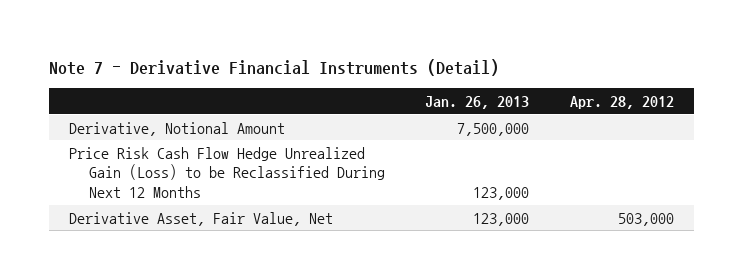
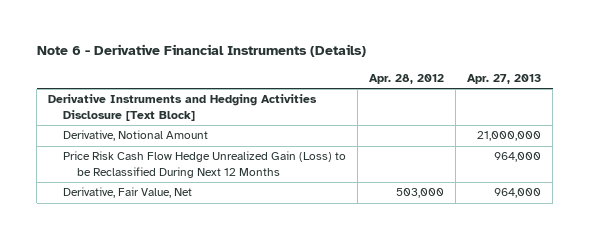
[48,58,499,76] Note 7 - Derivative Financial Instruments (Detail) -> [36,44,366,58] Note 6 - Derivative Financial Instruments (Details)
[425,96,530,110] Jan. 26, 2013 -> none
none -> [467,73,542,84] Apr. 27, 2013
none -> [48,94,318,121] Derivative Instruments and Hedging Activities Disclosure [Text Block]
[69,211,334,226] Derivative Asset, Fair Value, Net -> [62,187,192,199] Derivative, Fair Value, Net

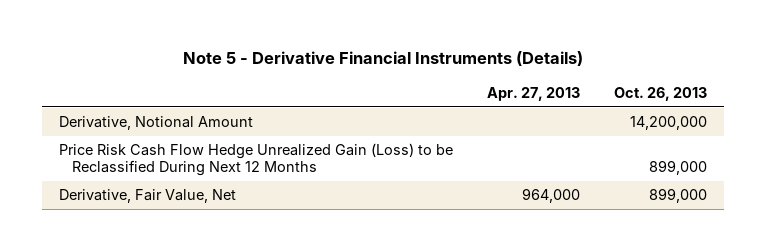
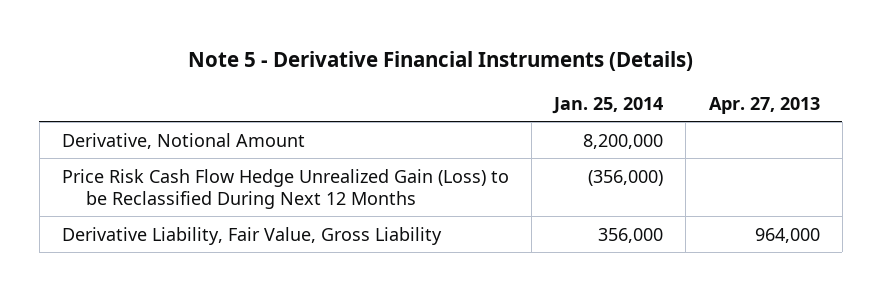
[613,86,707,101] Oct. 26, 2013 -> none
none -> [552,96,664,114] Jan. 25, 2014
[58,189,236,204] Derivative, Fair Value, Net -> [62,226,443,245] Derivative Liability, Fair Value, Gross Liability

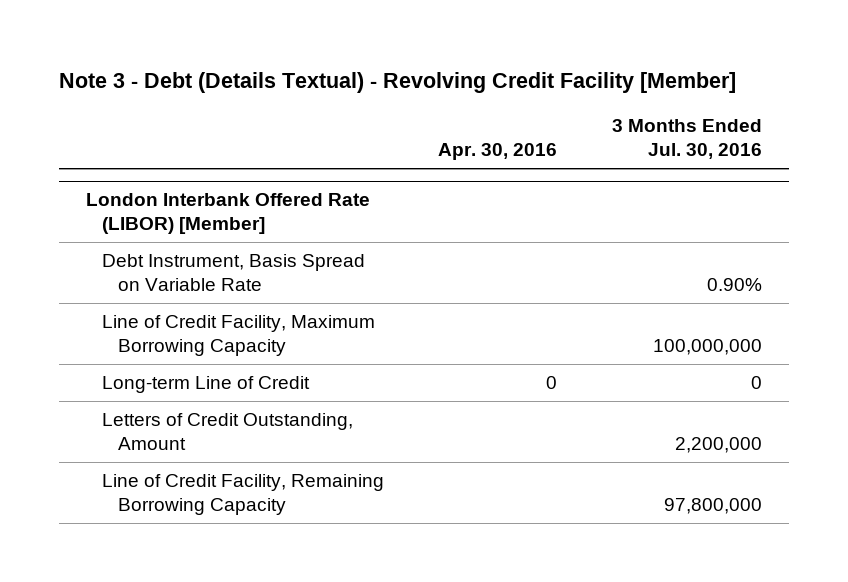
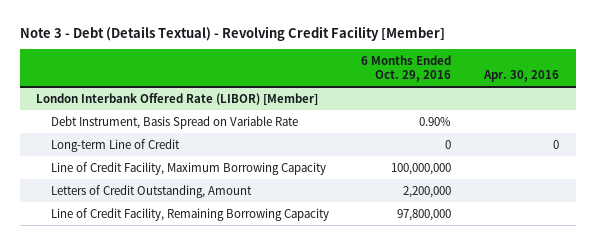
[611,119,762,160] 3 Months Ended Jul. 30, 2016 -> none
none -> [361,54,452,82] 6 Months Ended Oct. 29, 2016
[102,315,376,357] Line of Credit Facility, Maximum Borrowing Capacity -> [50,161,326,175] Line of Credit Facility, Maximum Borrowing Capacity

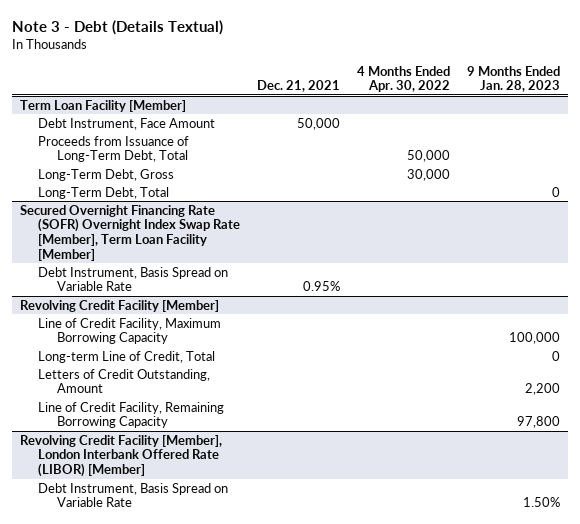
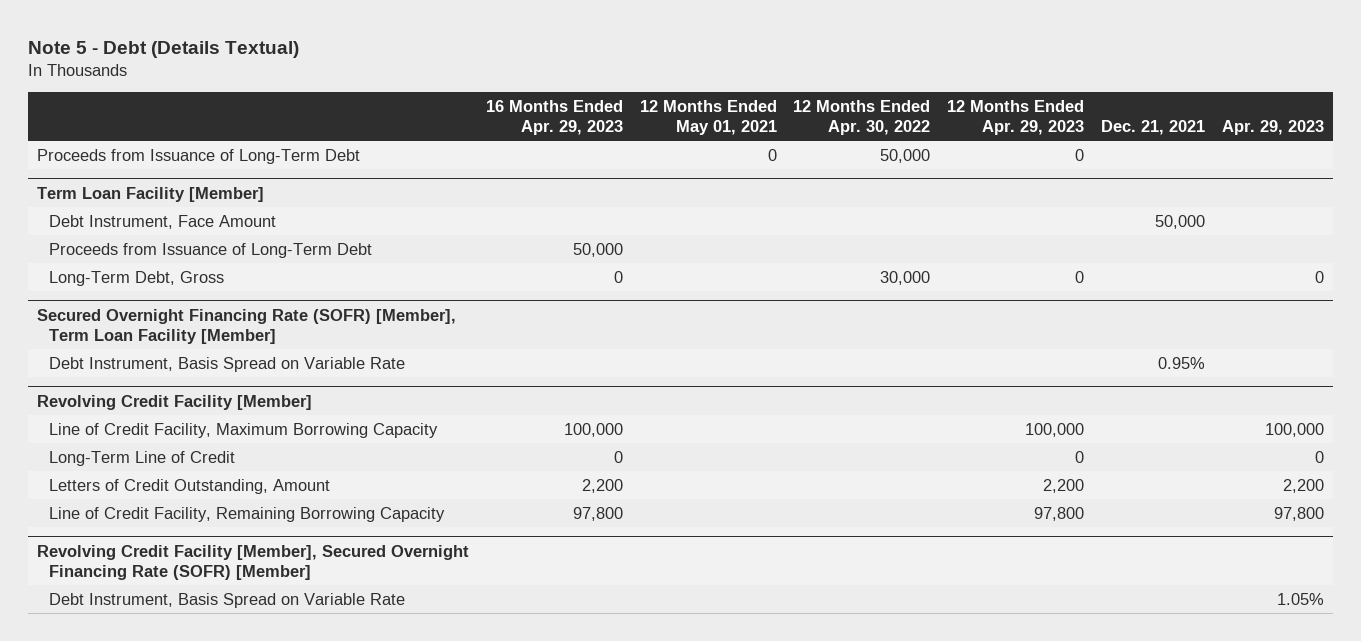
[12,19,224,35] Note 3 - Debt (Details Textual) -> [28,40,300,58] Note 5 - Debt (Details Textual)
[356,65,450,93] 4 Months Ended Apr. 30, 2022 -> none
[466,65,560,93] 9 Months Ended Jan. 28, 2023 -> none
none -> [485,99,623,135] 16 Months Ended Apr. 29, 2023
none -> [639,99,777,135] 12 Months Ended May 01, 2021
none -> [793,99,931,135] 12 Months Ended Apr. 30, 2022
none -> [947,99,1085,135] 12 Months Ended Apr. 29, 2023
none -> [1222,119,1325,135] Apr. 29, 2023
none -> [36,148,360,164] Proceeds from Issuance of Long-Term Debt
[38,135,190,163] Proceeds from Issuance of Long-Term Debt, Total -> [48,242,372,258] Proceeds from Issuance of Long-Term Debt
[38,186,170,199] Long-Term Debt, Total -> none
[20,204,241,261] Secured Overnight Financing Rate (SOFR) Overnight Index Swap Rate [Member], Term Loan Facility [Member] -> [36,308,456,344] Secured Overnight Financing Rate (SOFR) [Member], Term Loan Facility [Member]
[38,350,216,363] Long-term Line of Credit, Total -> [48,450,235,466] Long-Term Line of Credit
[20,434,223,478] Revolving Credit Facility [Member], London Interbank Offered Rate (LIBOR) [Member] -> none
[38,482,229,508] Debt Instrument, Basis Spread on Variable Rate -> none
none -> [36,544,469,580] Revolving Credit Facility [Member], Secured Overnight Financing Rate (SOFR) [Member]
none -> [48,592,405,608] Debt Instrument, Basis Spread on Variable Rate

